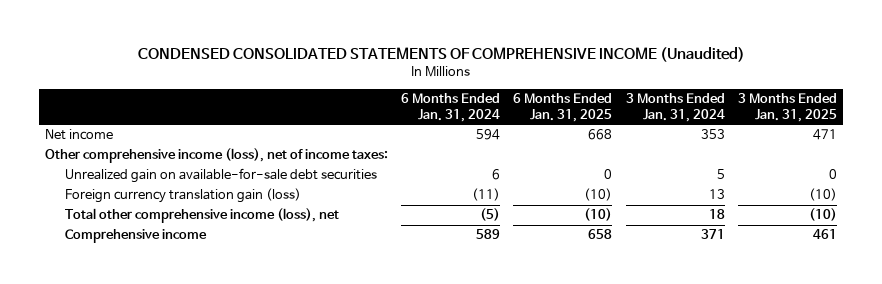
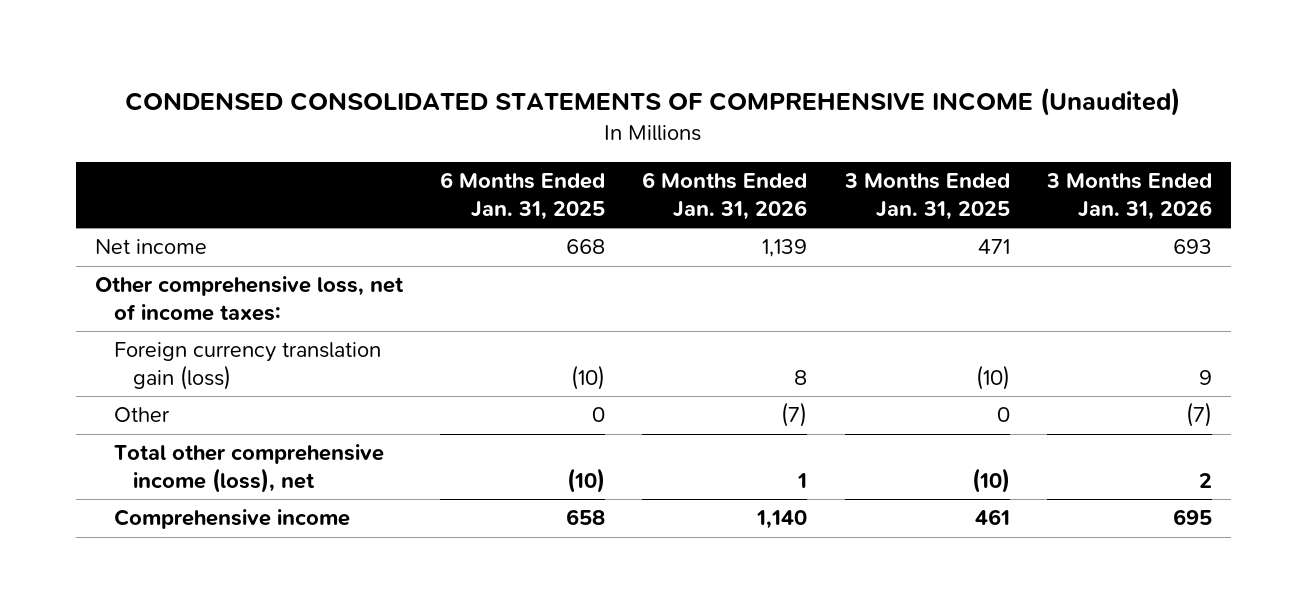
[401,93,501,123] 6 Months Ended Jan. 31, 2024 -> none
[625,93,725,123] 3 Months Ended Jan. 31, 2024 -> none
none -> [642,172,808,221] 6 Months Ended Jan. 31, 2026
none -> [1046,173,1213,221] 3 Months Ended Jan. 31, 2026
[65,168,378,184] Unrealized gain on available-for-sale debt securities -> none
[45,148,389,164] Other comprehensive income (loss), net of income taxes: -> [94,276,404,321] Other comprehensive loss, net of income taxes:
none -> [114,407,171,423] Other

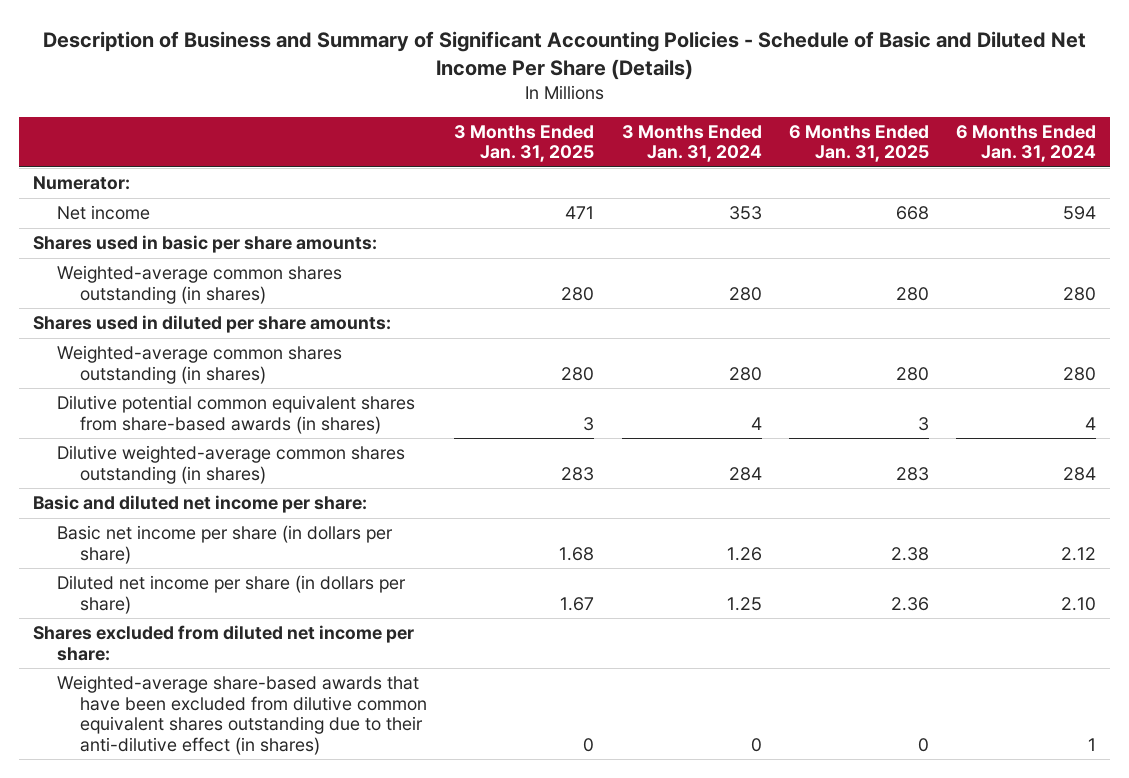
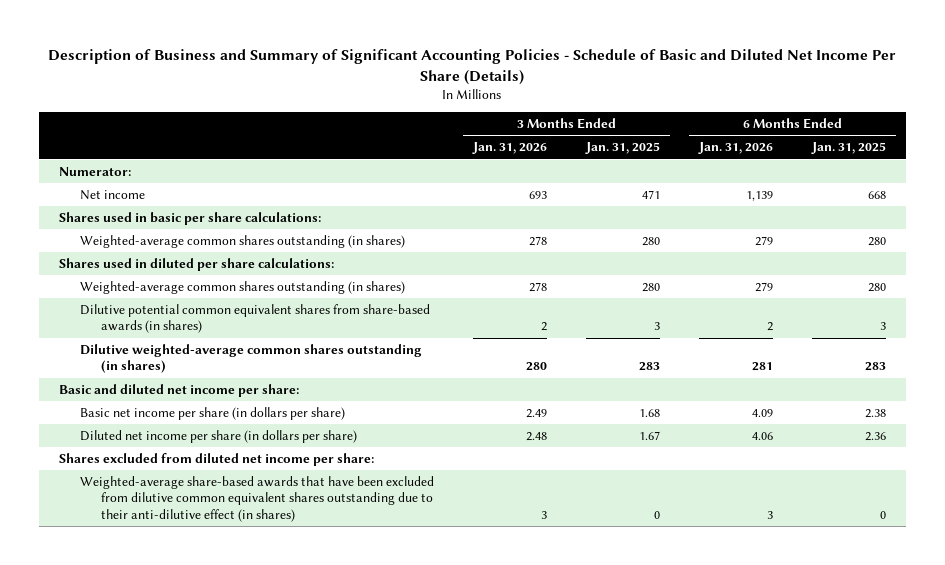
[621,124,762,163] 3 Months Ended Jan. 31, 2024 -> none
[956,124,1097,163] 6 Months Ended Jan. 31, 2024 -> none
none -> [472,142,548,155] Jan. 31, 2026
none -> [698,142,774,155] Jan. 31, 2026
[33,235,378,254] Shares used in basic per share amounts: -> [58,211,321,225] Shares used in basic per share calculations:
[33,315,392,334] Shares used in diluted per share amounts: -> [58,257,334,271] Shares used in diluted per share calculations:

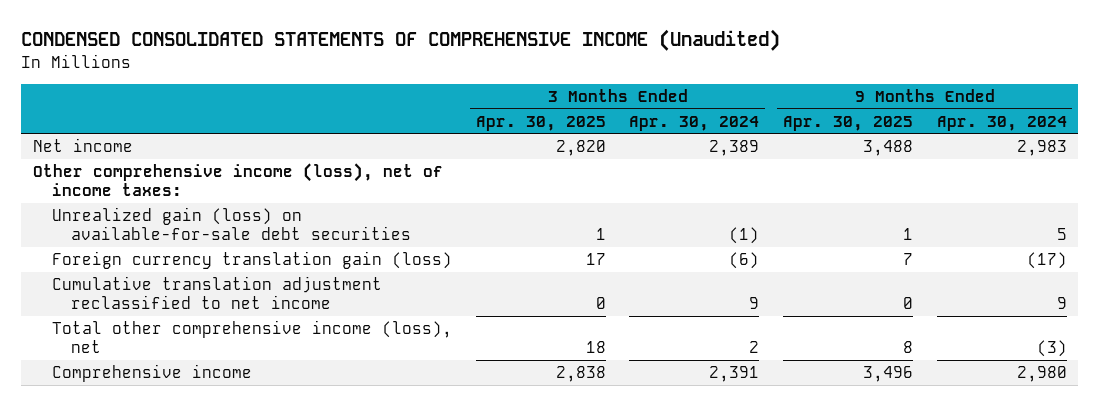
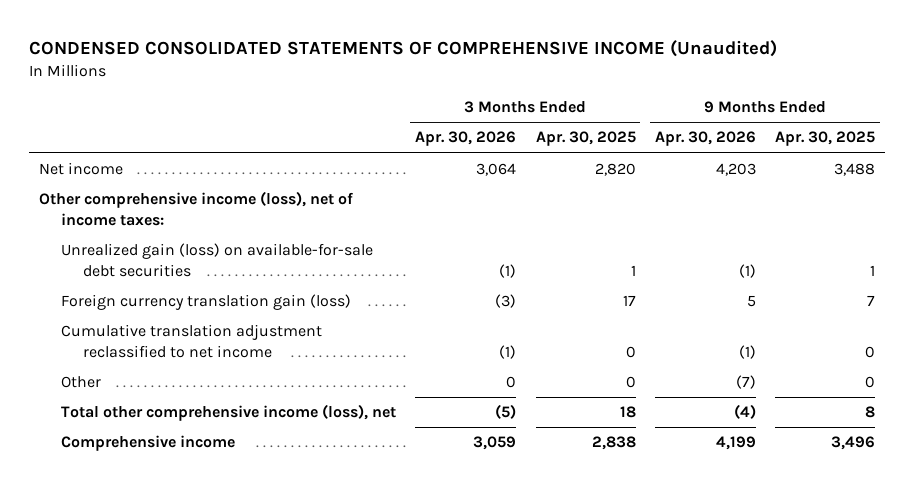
[629,115,760,131] Apr. 30, 2024 -> none
[936,115,1067,131] Apr. 30, 2024 -> none
none -> [415,131,517,147] Apr. 30, 2026
none -> [654,131,756,147] Apr. 30, 2026
none -> [61,376,102,389] Other

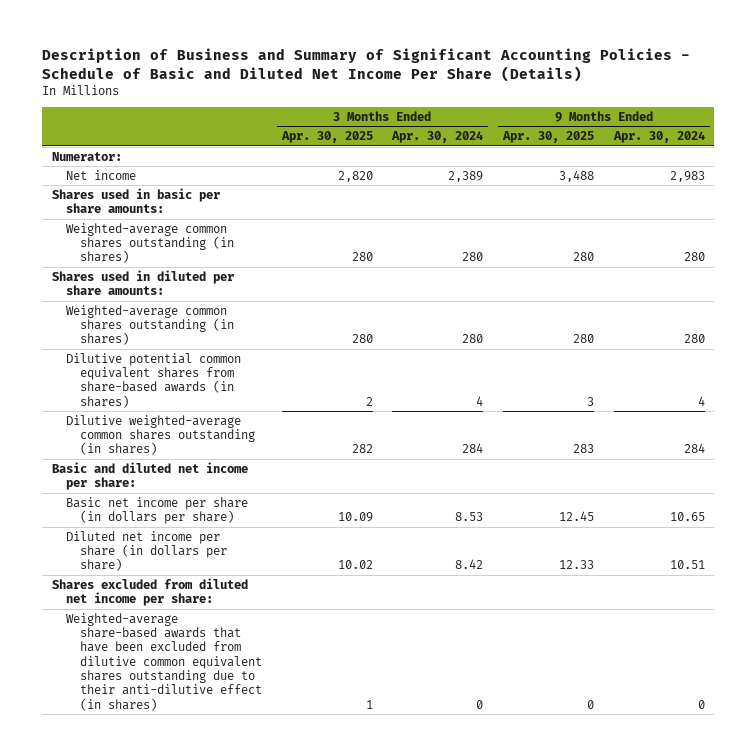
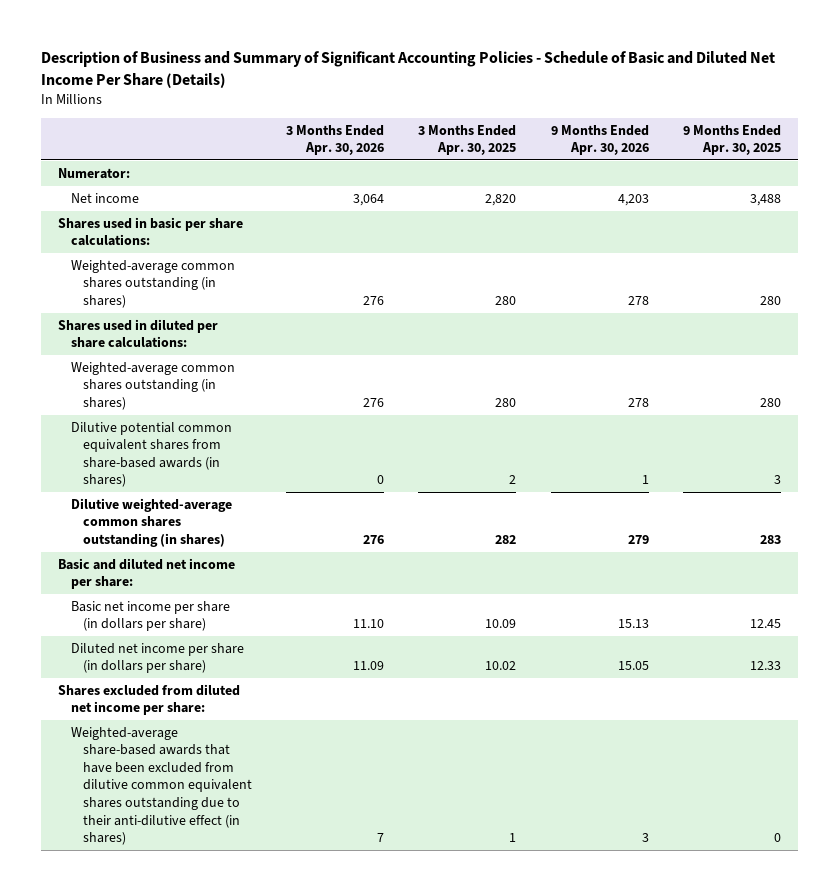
[391,131,484,144] Apr. 30, 2024 -> none
[612,131,705,144] Apr. 30, 2024 -> none
none -> [286,124,385,156] 3 Months Ended Apr. 30, 2026
none -> [550,124,649,156] 9 Months Ended Apr. 30, 2026
[51,187,220,214] Shares used in basic per share amounts: -> [58,216,244,247] Shares used in basic per share calculations:
[51,269,234,296] Shares used in diluted per share amounts: -> [58,318,219,349] Shares used in diluted per share calculations:

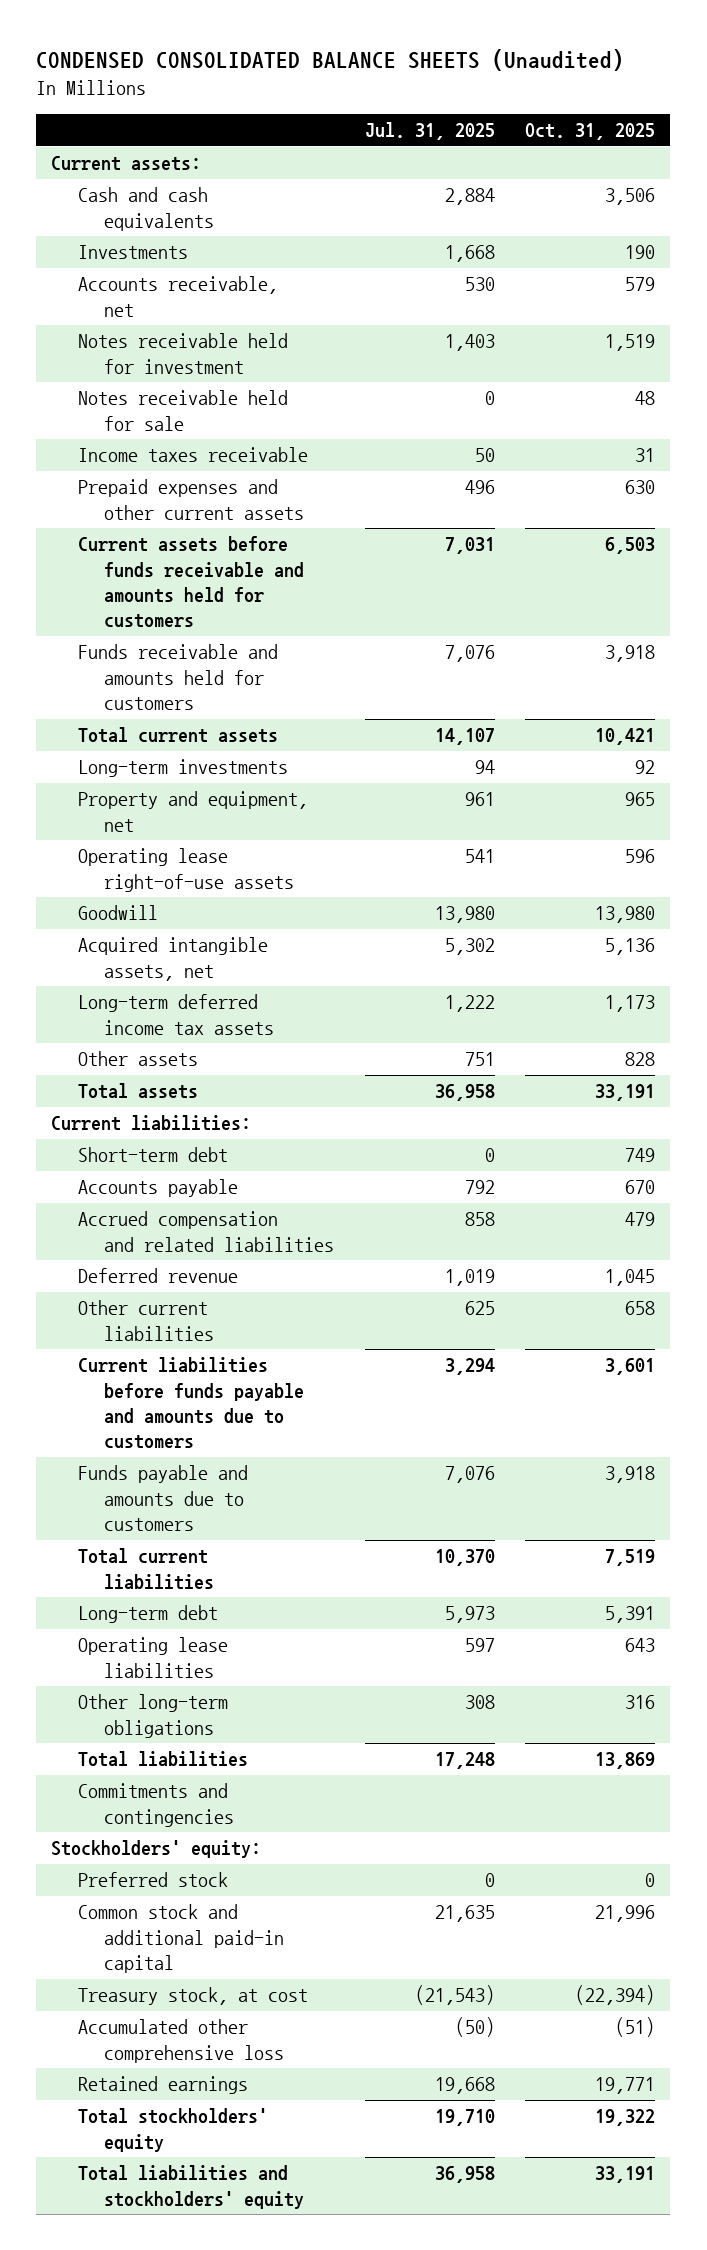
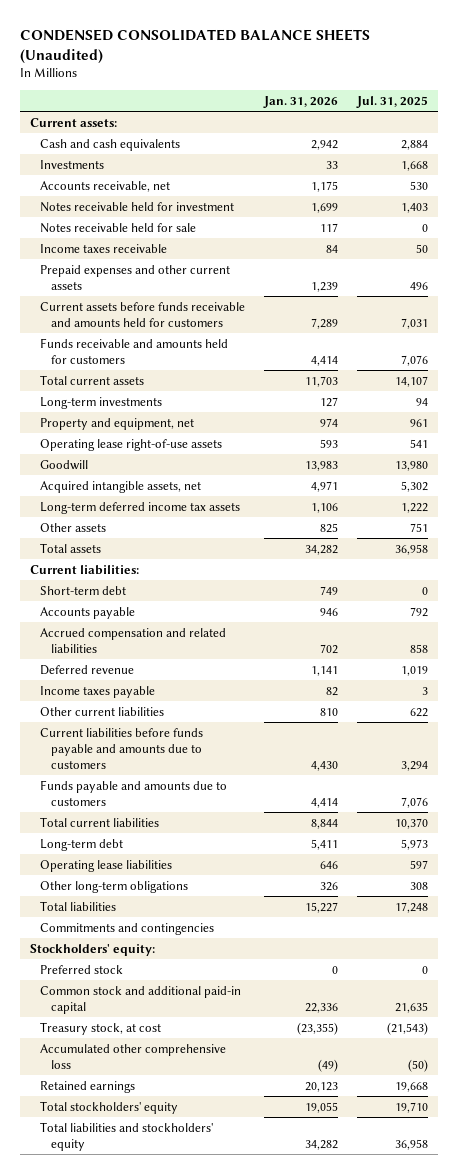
[525,122,656,140] Oct. 31, 2025 -> none
none -> [263,95,339,108] Jan. 31, 2026
none -> [40,685,156,698] Income taxes payable
[464,1301,495,1316] 625 -> [410,707,429,717] 622

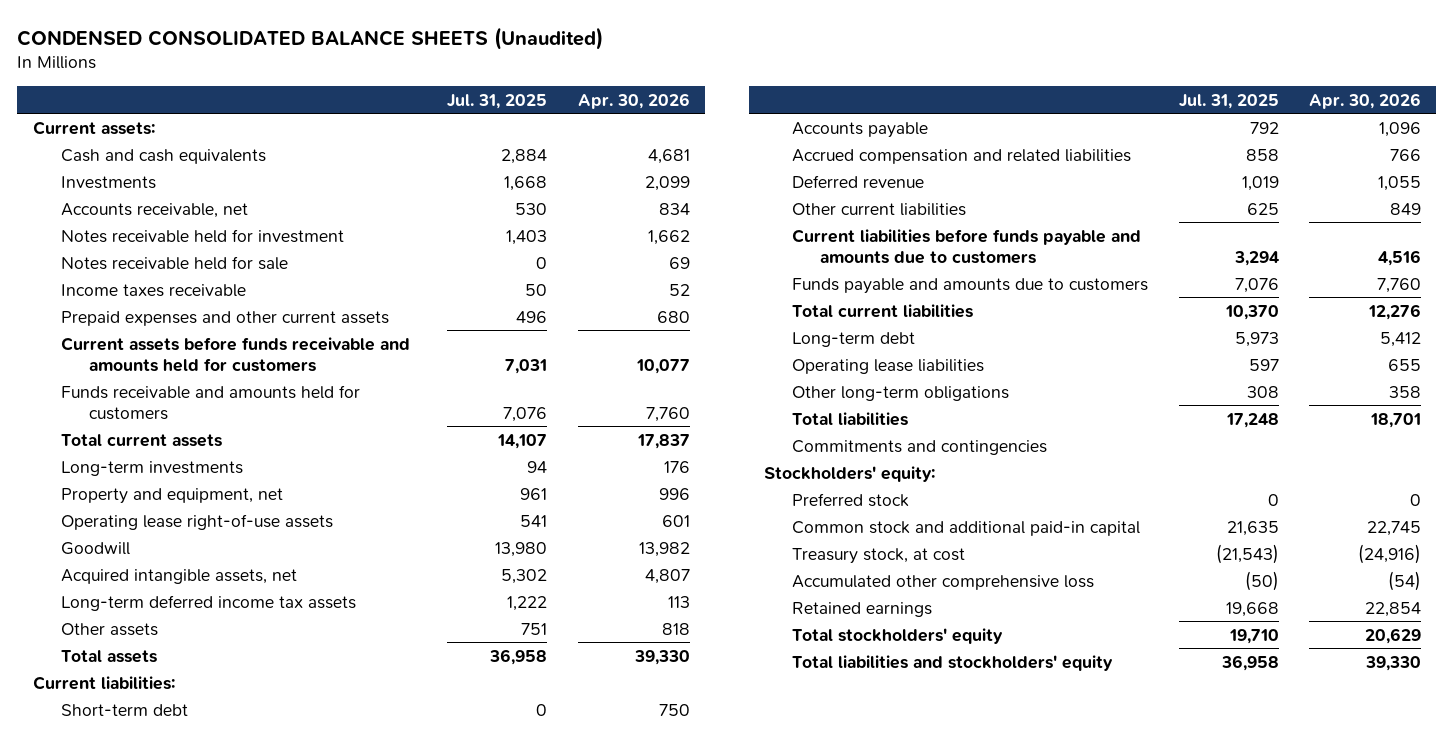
[263,95,339,108] Jan. 31, 2026 -> none
none -> [577,92,690,109] Apr. 30, 2026
[40,685,156,698] Income taxes payable -> none
[410,707,429,717] 622 -> [1246,202,1279,215] 625

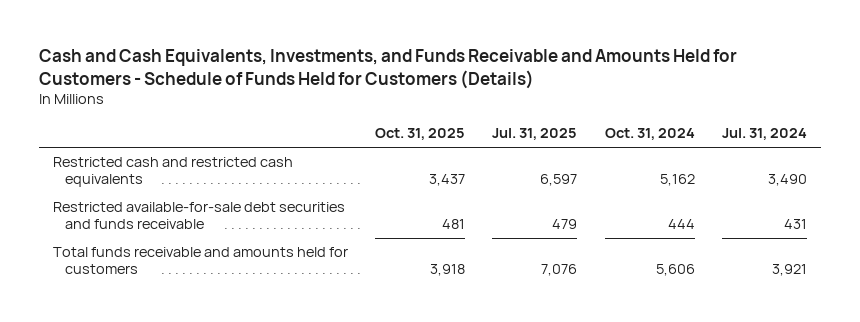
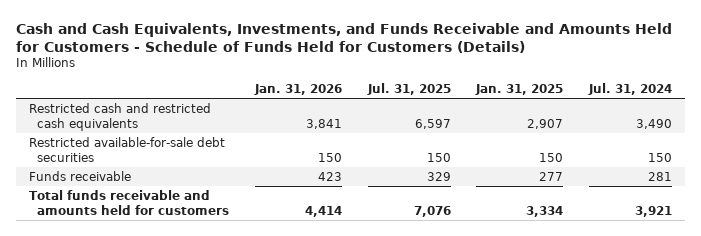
[375,128,466,141] Oct. 31, 2025 -> none
[604,128,695,141] Oct. 31, 2024 -> none
none -> [253,83,342,95] Jan. 31, 2026
none -> [475,83,564,95] Jan. 31, 2025
none -> [28,136,225,162] Restricted available-for-sale debt securities
[52,202,345,230] Restricted available-for-sale debt securities and funds receivable -> [28,170,131,181] Funds receivable
[552,219,578,230] 479 -> [426,171,451,181] 329
[784,219,808,230] 431 -> [648,171,673,181] 281

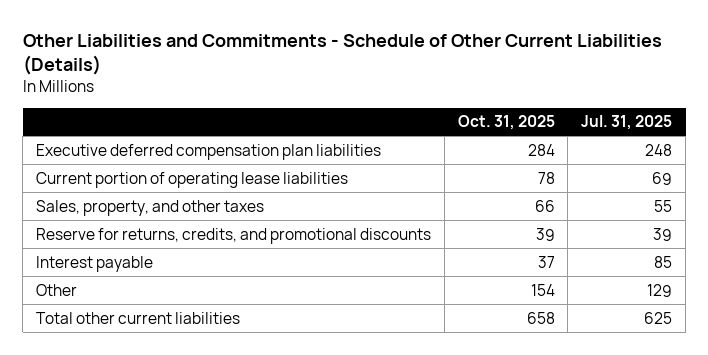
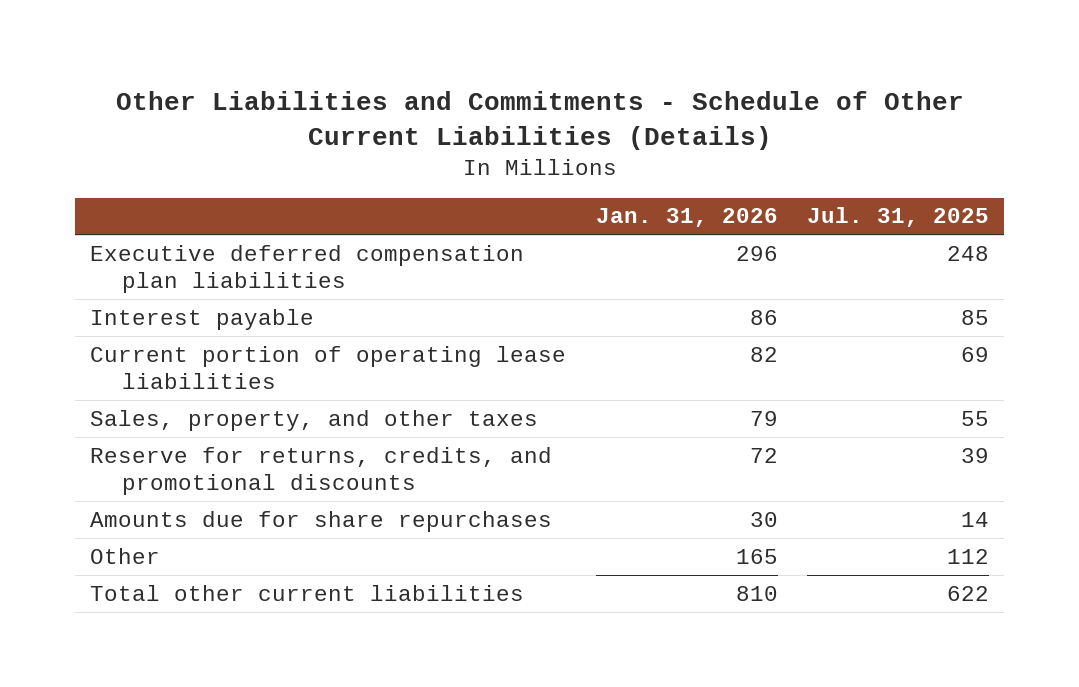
[457,115,555,131] Oct. 31, 2025 -> none
none -> [595,208,778,228] Jan. 31, 2026
[35,255,153,272] Interest payable -> [89,308,314,330] Interest payable
none -> [89,510,552,532] Amounts due for share repurchases
[647,283,673,297] 129 -> [947,548,990,564] 112
[644,311,673,324] 625 -> [947,585,990,601] 622

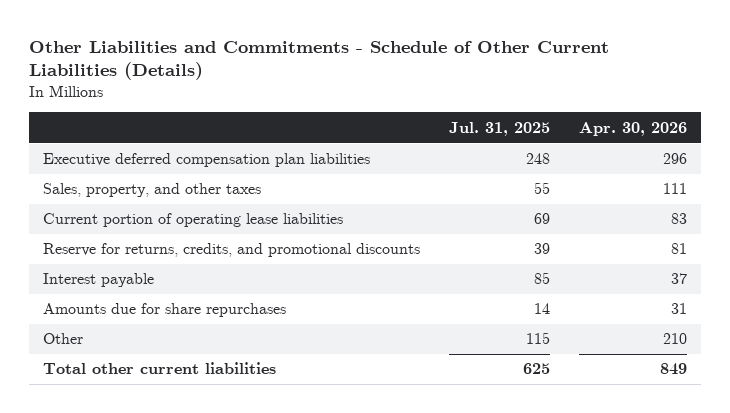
[595,208,778,228] Jan. 31, 2026 -> none
none -> [578,121,687,136] Apr. 30, 2026
[89,345,566,389] Current portion of operating lease liabilities -> [43,213,344,228] Current portion of operating lease liabilities
[89,308,314,330] Interest payable -> [43,273,155,288] Interest payable
[947,548,990,564] 112 -> [525,332,550,345] 115
[947,585,990,601] 622 -> [522,363,550,375] 625

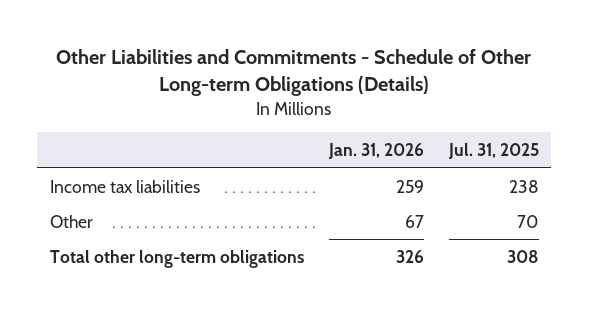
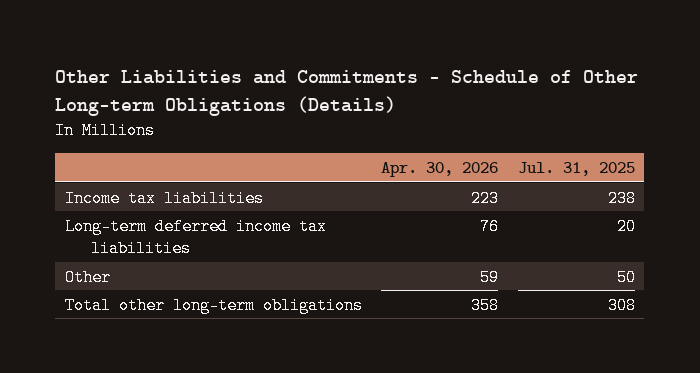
[327,143,424,160] Jan. 31, 2026 -> none
none -> [381,162,499,178] Apr. 30, 2026
none -> [64,217,327,258] Long-term deferred income tax liabilities
[516,214,539,228] 70 -> [616,268,636,286] 50

